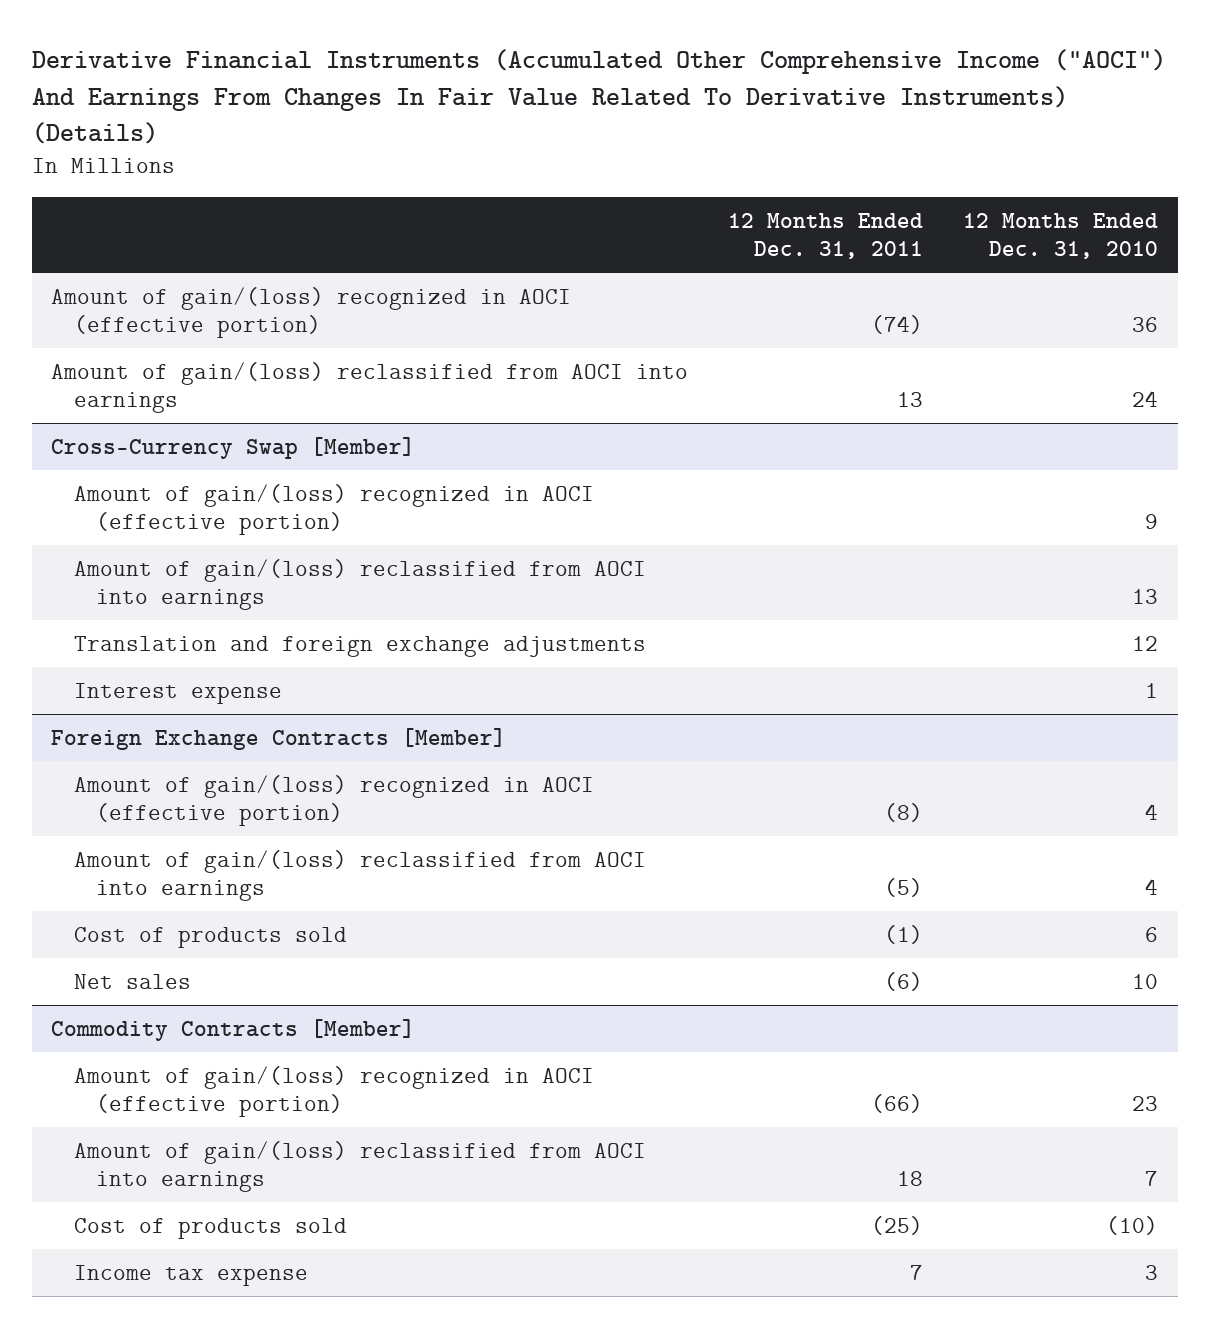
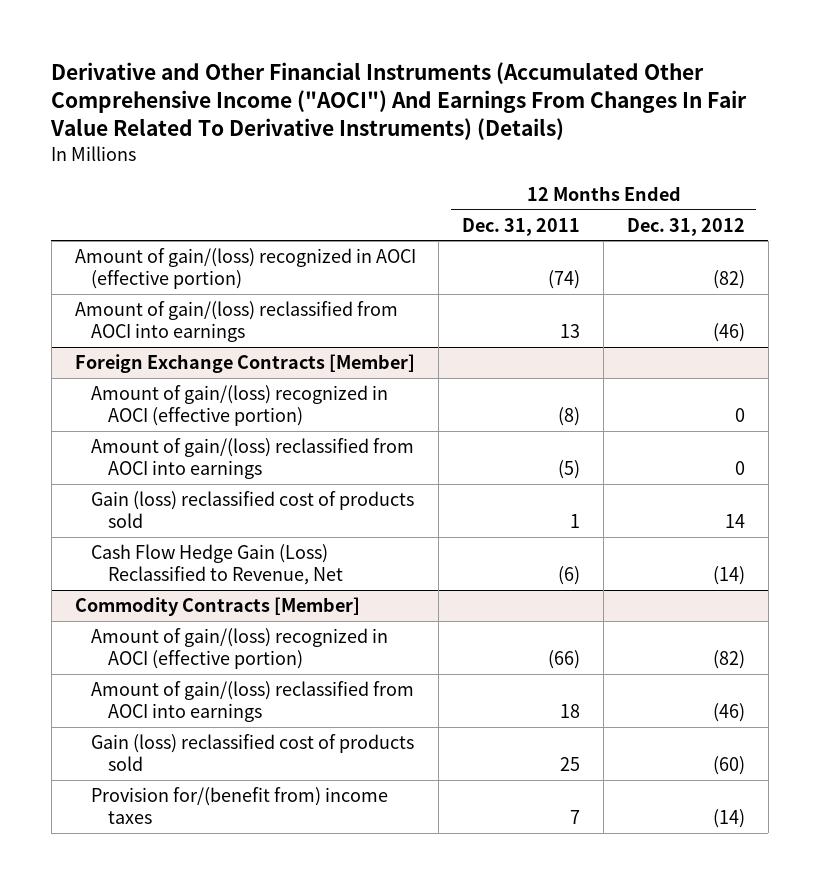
[31,49,1166,145] Derivative Financial Instruments (Accumulated Other Comprehensive Income ("AOCI") And Earnings From Changes In Fair Value Related To Derivative Instruments) (Details) -> [50,61,748,141] Derivative and Other Financial Instruments (Accumulated Other Comprehensive Income ("AOCI") And Earnings From Changes In Fair Value Related To Derivative Instruments) (Details)
[962,212,1158,260] 12 Months Ended Dec. 31, 2010 -> none
none -> [626,217,745,236] Dec. 31, 2012
[51,436,416,459] Cross-Currency Swap [Member] -> none
[73,483,594,536] Amount of gain/(loss) recognized in AOCI (effective portion) -> none
[73,558,646,611] Amount of gain/(loss) reclassified from AOCI into earnings -> none
[73,635,646,657] Translation and foreign exchange adjustments -> none
[73,682,282,704] Interest expense -> none
[73,973,191,989] Net sales -> none
[73,926,347,948] Cost of products sold -> [91,491,415,528] Gain (loss) reclassified cost of products sold
[884,924,924,944] (1) -> [570,513,581,528] 1
none -> [91,544,344,585] Cash Flow Hedge Gain (Loss) Reclassified to Revenue, Net
[73,1217,347,1239] Cost of products sold -> [91,734,415,771] Gain (loss) reclassified cost of products sold
[871,1215,924,1235] (25) -> [560,756,581,771] 25
[73,1264,308,1286] Income tax expense -> [91,787,389,824] Provision for/(benefit from) income taxes

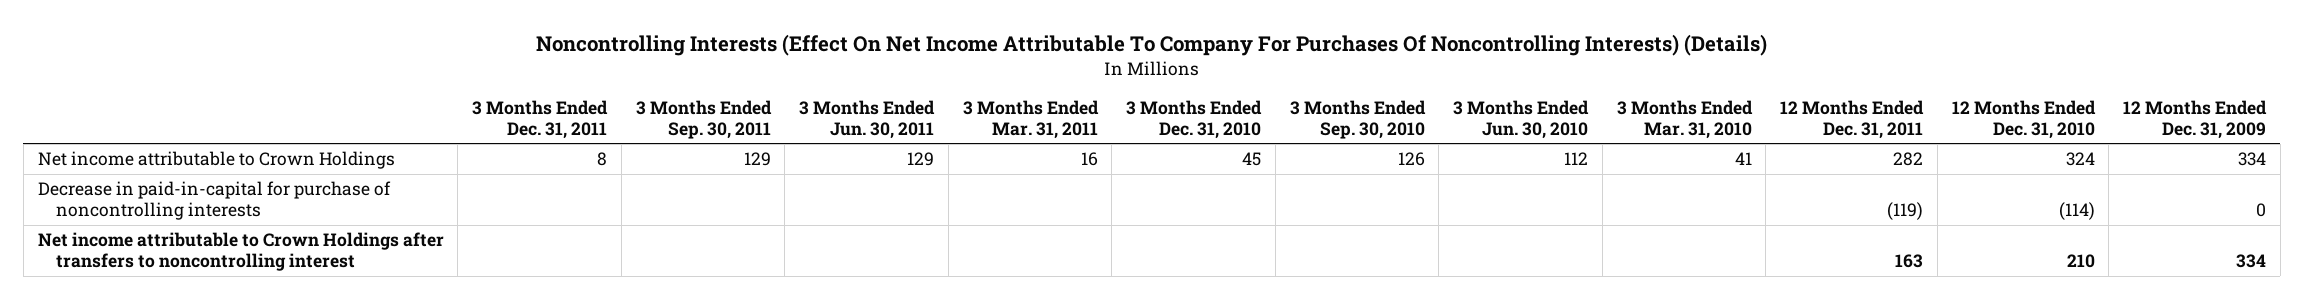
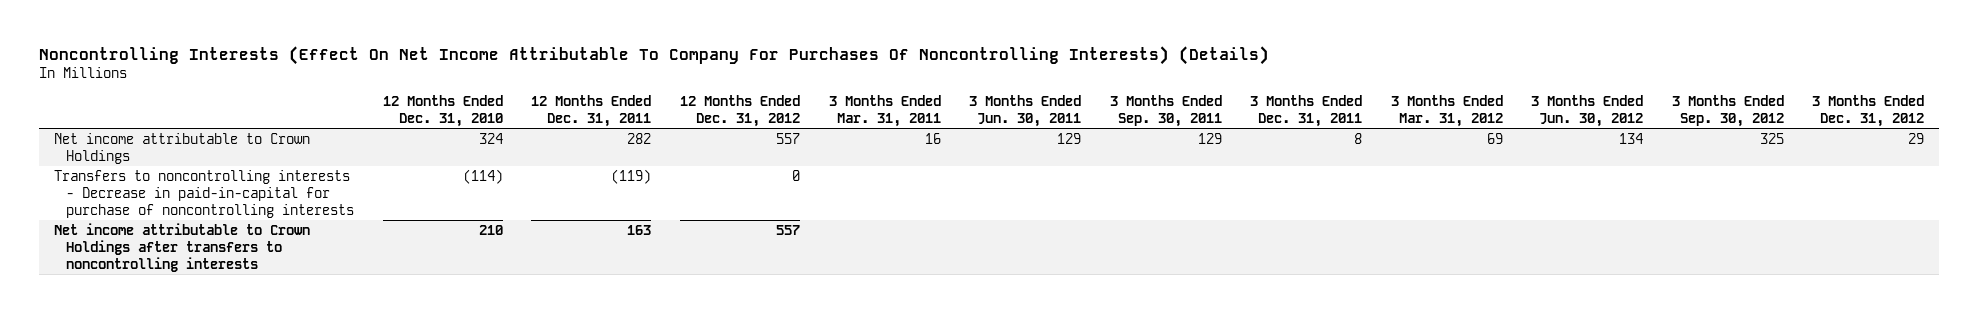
[1126,99,1263,139] 3 Months Ended Dec. 31, 2010 -> none
[1289,99,1426,139] 3 Months Ended Sep. 30, 2010 -> none
[1453,99,1590,139] 3 Months Ended Jun. 30, 2010 -> none
[1616,99,1753,139] 3 Months Ended Mar. 31, 2010 -> none
[2123,99,2268,139] 12 Months Ended Dec. 31, 2009 -> none
none -> [679,95,800,127] 12 Months Ended Dec. 31, 2012
none -> [1390,95,1503,127] 3 Months Ended Mar. 31, 2012
none -> [1531,95,1644,127] 3 Months Ended Jun. 30, 2012
none -> [1671,95,1784,127] 3 Months Ended Sep. 30, 2012
none -> [1812,95,1925,127] 3 Months Ended Dec. 31, 2012
[37,181,391,221] Decrease in paid-in-capital for purchase of noncontrolling interests -> [53,169,355,218] Transfers to noncontrolling interests - Decrease in paid-in-capital for purchase of noncontrolling interests
[37,232,444,272] Net income attributable to Crown Holdings after transfers to noncontrolling interest -> [53,222,310,272] Net income attributable to Crown Holdings after transfers to noncontrolling interests

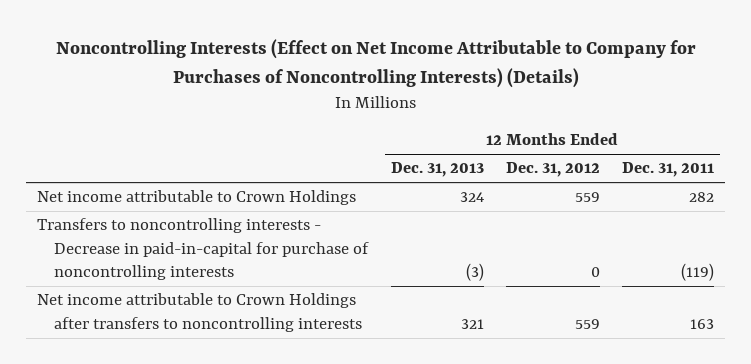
[39,46,1270,66] Noncontrolling Interests (Effect On Net Income Attributable To Company For Purchases Of Noncontrolling Interests) (Details) -> [55,39,696,88] Noncontrolling Interests (Effect on Net Income Attributable to Company for Purchases of Noncontrolling Interests) (Details)
[382,95,503,127] 12 Months Ended Dec. 31, 2010 -> none
[828,95,941,127] 3 Months Ended Mar. 31, 2011 -> none
[969,95,1082,127] 3 Months Ended Jun. 30, 2011 -> none
[1109,95,1222,127] 3 Months Ended Sep. 30, 2011 -> none
[1250,95,1363,127] 3 Months Ended Dec. 31, 2011 -> none
[1390,95,1503,127] 3 Months Ended Mar. 31, 2012 -> none
[1531,95,1644,127] 3 Months Ended Jun. 30, 2012 -> none
[1671,95,1784,127] 3 Months Ended Sep. 30, 2012 -> none
[1812,95,1925,127] 3 Months Ended Dec. 31, 2012 -> none
none -> [390,162,484,178] Dec. 31, 2013
[775,132,800,144] 557 -> [574,192,600,203] 559
[775,224,800,235] 557 -> [574,318,600,329] 559

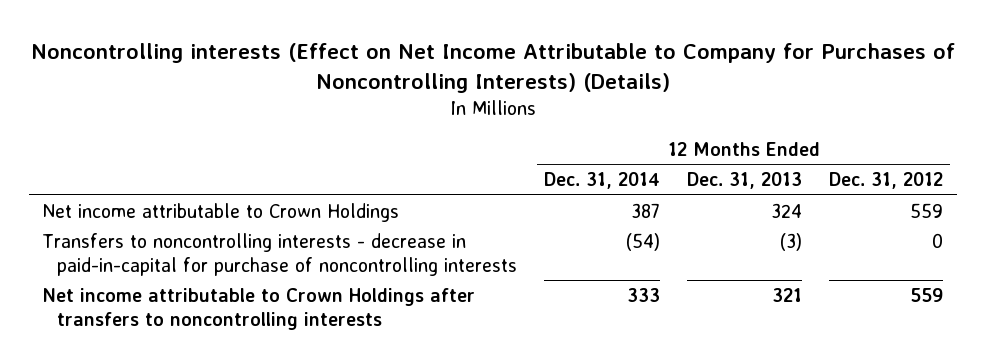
[55,39,696,88] Noncontrolling Interests (Effect on Net Income Attributable to Company for Purchases of Noncontrolling Interests) (Details) -> [30,42,955,93] Noncontrolling interests (Effect on Net Income Attributable to Company for Purchases of Noncontrolling Interests) (Details)
[622,162,715,178] Dec. 31, 2011 -> none
none -> [543,172,660,190] Dec. 31, 2014
[36,218,370,281] Transfers to noncontrolling interests - Decrease in paid-in-capital for purchase of noncontrolling interests -> [42,232,517,276] Transfers to noncontrolling interests - decrease in paid-in-capital for purchase of noncontrolling interests

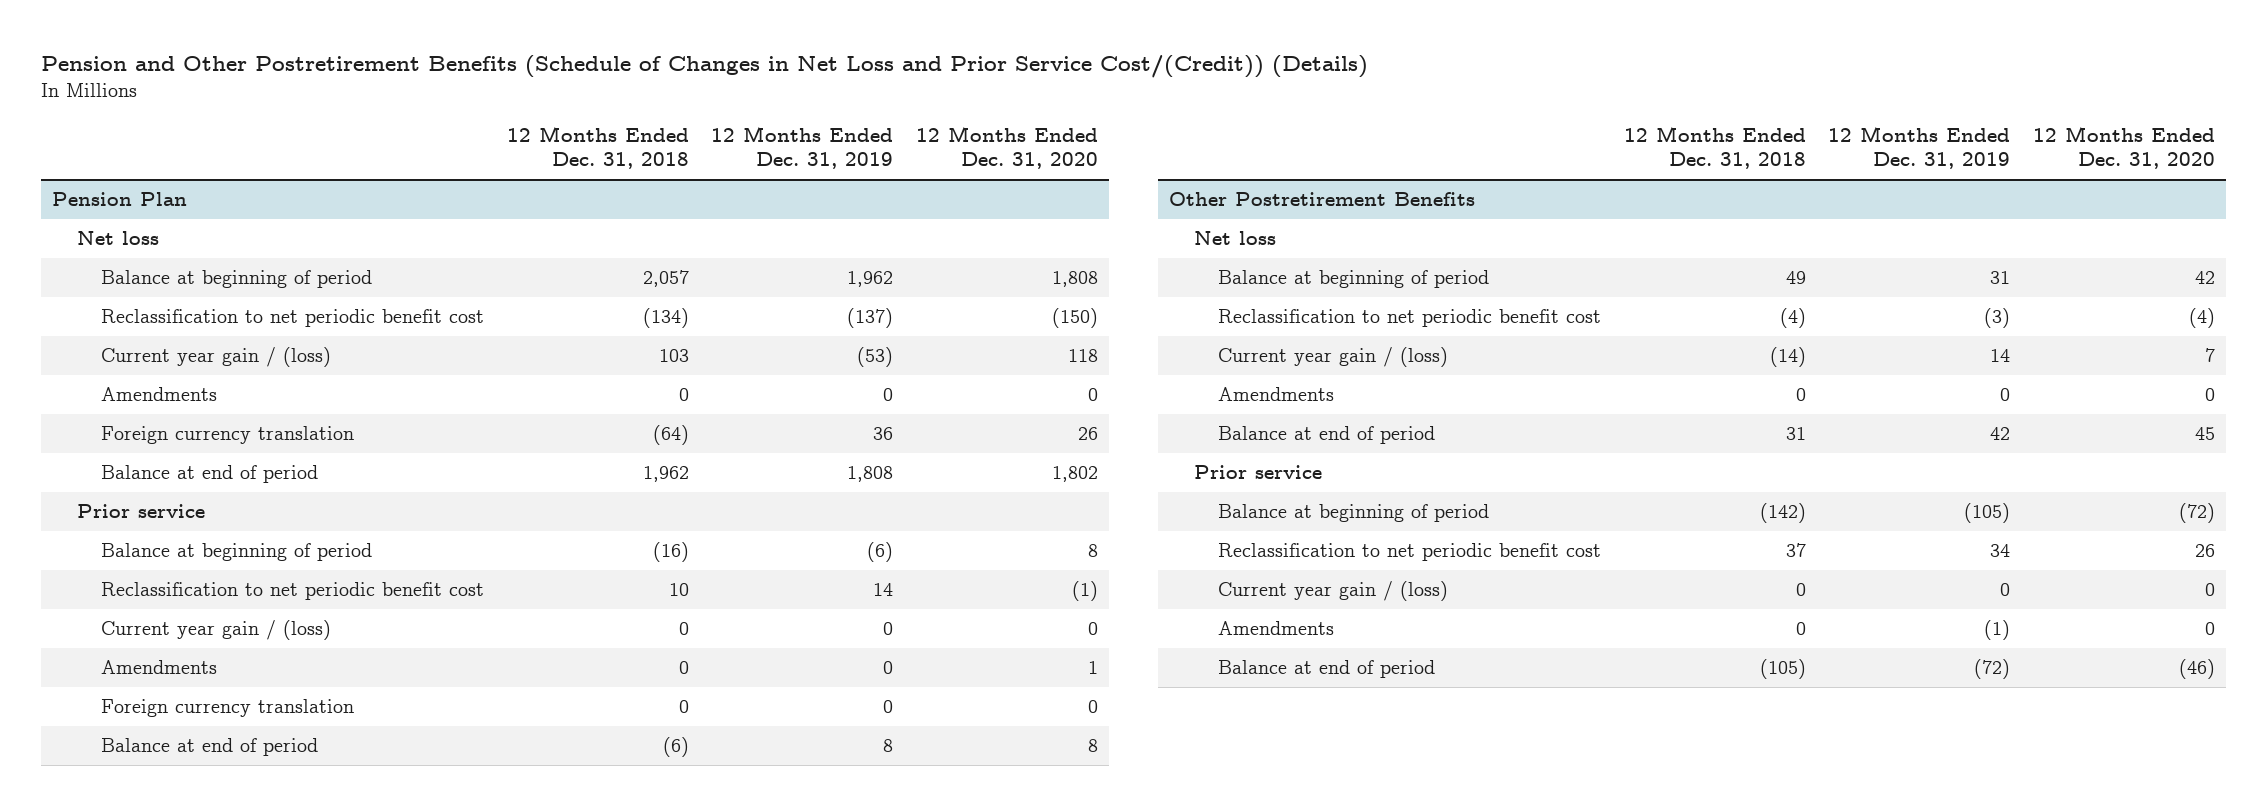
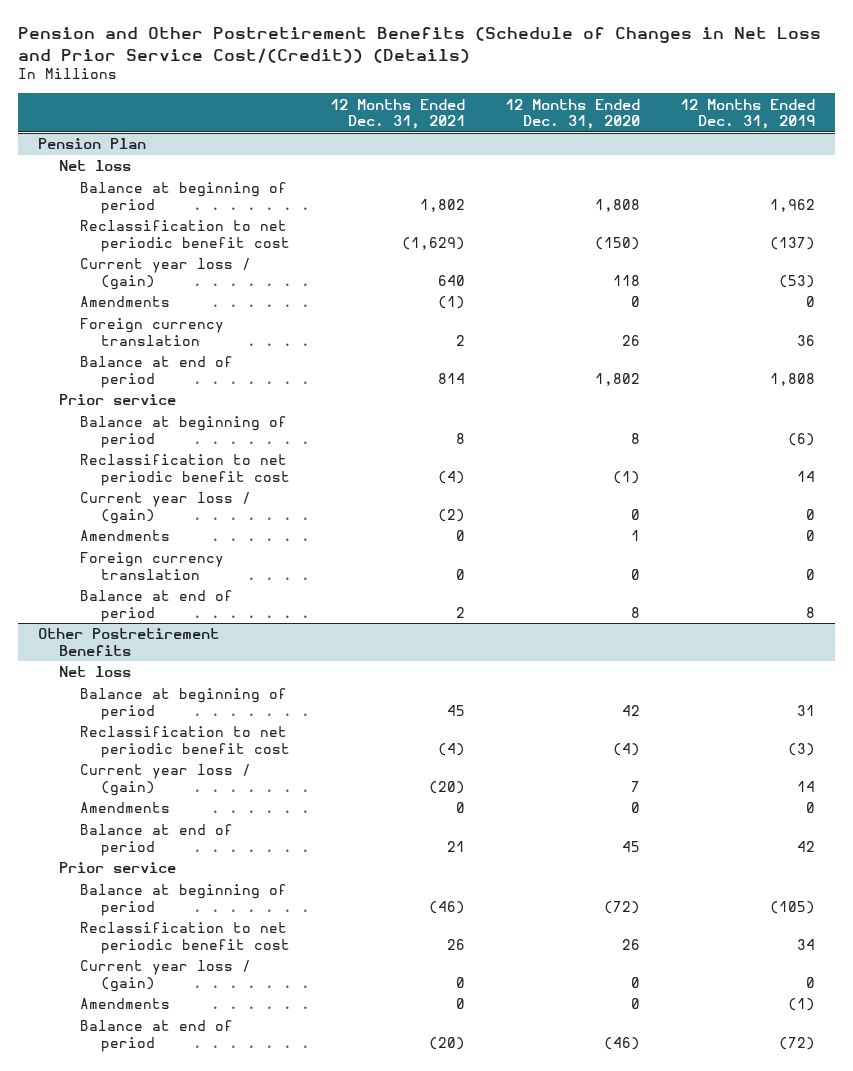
[506,126,689,170] 12 Months Ended Dec. 31, 2018 -> none
none -> [329,98,465,129] 12 Months Ended Dec. 31, 2021
[101,347,332,368] Current year gain / (loss) -> [79,258,251,290] Current year loss / (gain)
[101,620,332,641] Current year gain / (loss) -> [79,492,251,524] Current year loss / (gain)
[1218,347,1449,368] Current year gain / (loss) -> [79,764,251,796] Current year loss / (gain)
[1218,581,1449,602] Current year gain / (loss) -> [79,960,251,992] Current year loss / (gain)

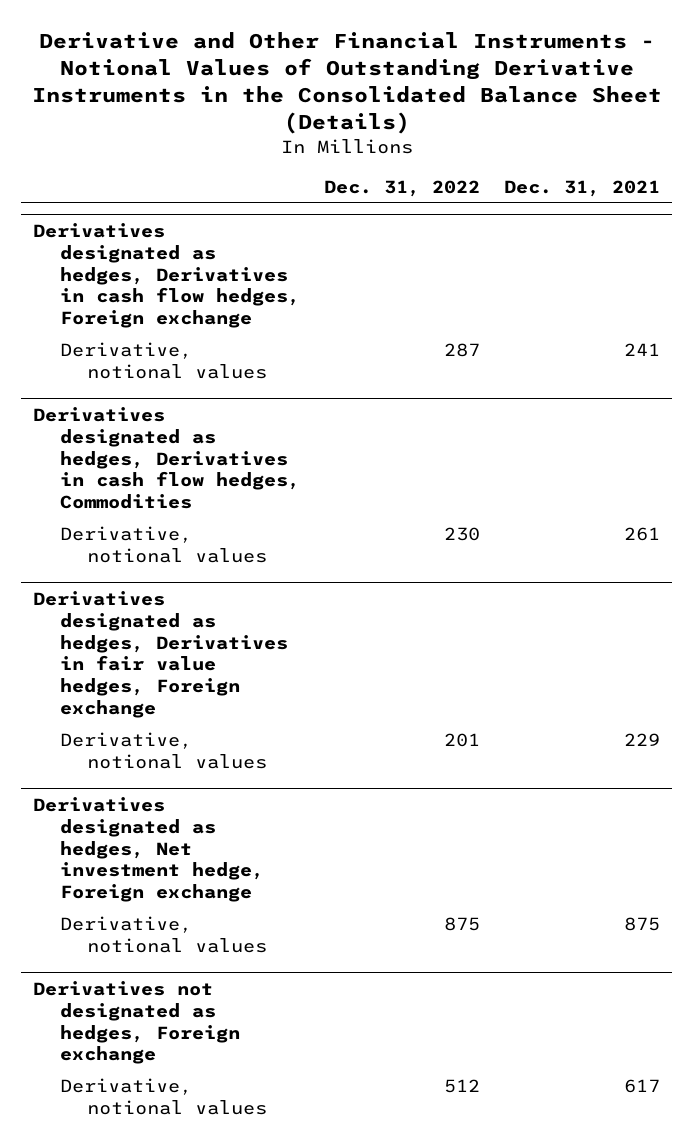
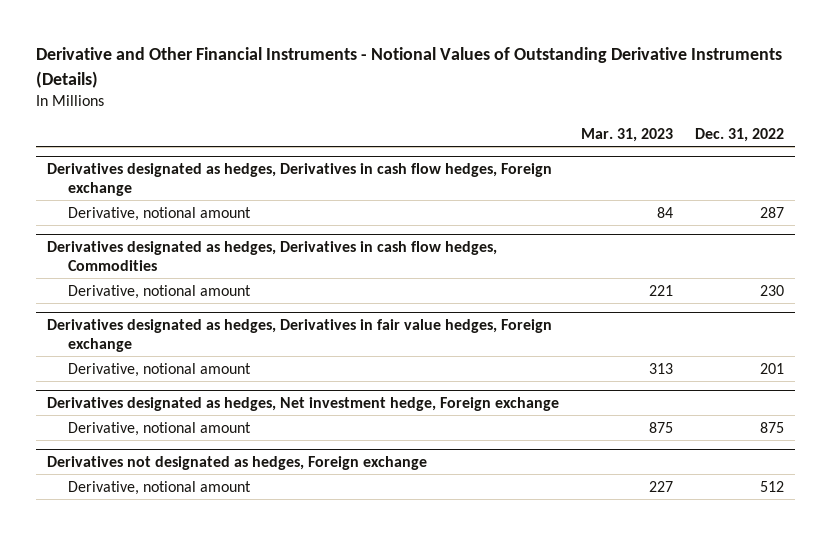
[31,31,662,135] Derivative and Other Financial Instruments - Notional Values of Outstanding Derivative Instruments in the Consolidated Balance Sheet (Details) -> [35,47,782,88] Derivative and Other Financial Instruments - Notional Values of Outstanding Derivative Instruments (Details)
[504,179,661,197] Dec. 31, 2021 -> none
none -> [581,128,674,143] Mar. 31, 2023
[59,342,267,379] Derivative, notional values -> [68,206,252,221] Derivative, notional amount
[59,526,267,563] Derivative, notional values -> [68,284,252,299] Derivative, notional amount
[59,732,267,769] Derivative, notional values -> [68,362,252,377] Derivative, notional amount
[59,916,267,953] Derivative, notional values -> [68,421,252,436] Derivative, notional amount
[59,1078,267,1115] Derivative, notional values -> [68,480,252,495] Derivative, notional amount

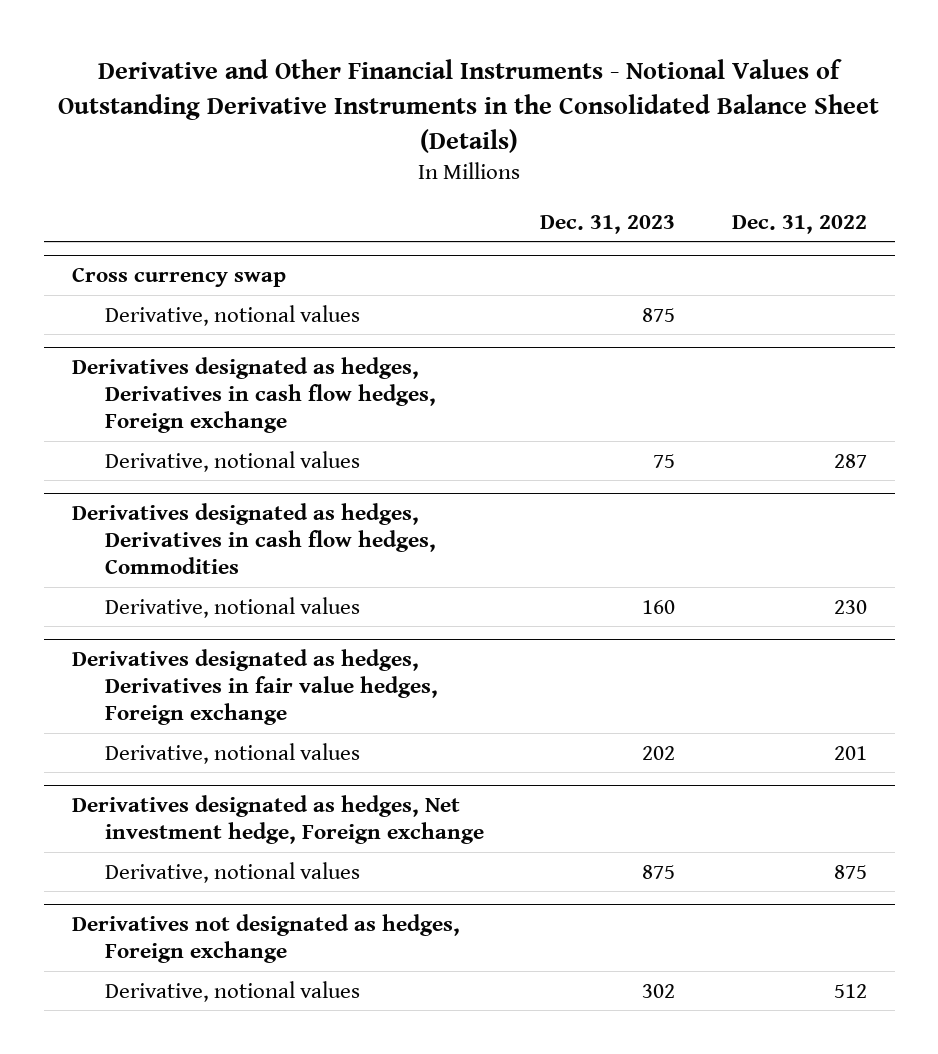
[35,47,782,88] Derivative and Other Financial Instruments - Notional Values of Outstanding Derivative Instruments (Details) -> [58,58,880,153] Derivative and Other Financial Instruments - Notional Values of Outstanding Derivative Instruments in the Consolidated Balance Sheet (Details)
[581,128,674,143] Mar. 31, 2023 -> none
none -> [540,214,676,234] Dec. 31, 2023
none -> [71,267,286,288] Cross currency swap
none -> [104,304,360,326] Derivative, notional values
[68,206,252,221] Derivative, notional amount -> [104,450,360,472] Derivative, notional values
[68,284,252,299] Derivative, notional amount -> [104,596,360,618] Derivative, notional values
[68,362,252,377] Derivative, notional amount -> [104,742,360,764] Derivative, notional values
[68,421,252,436] Derivative, notional amount -> [104,861,360,883] Derivative, notional values
[68,480,252,495] Derivative, notional amount -> [104,980,360,1002] Derivative, notional values

